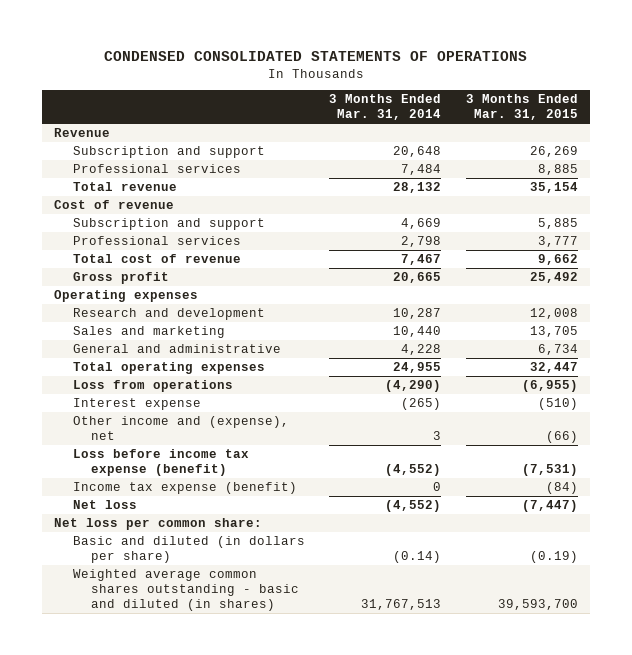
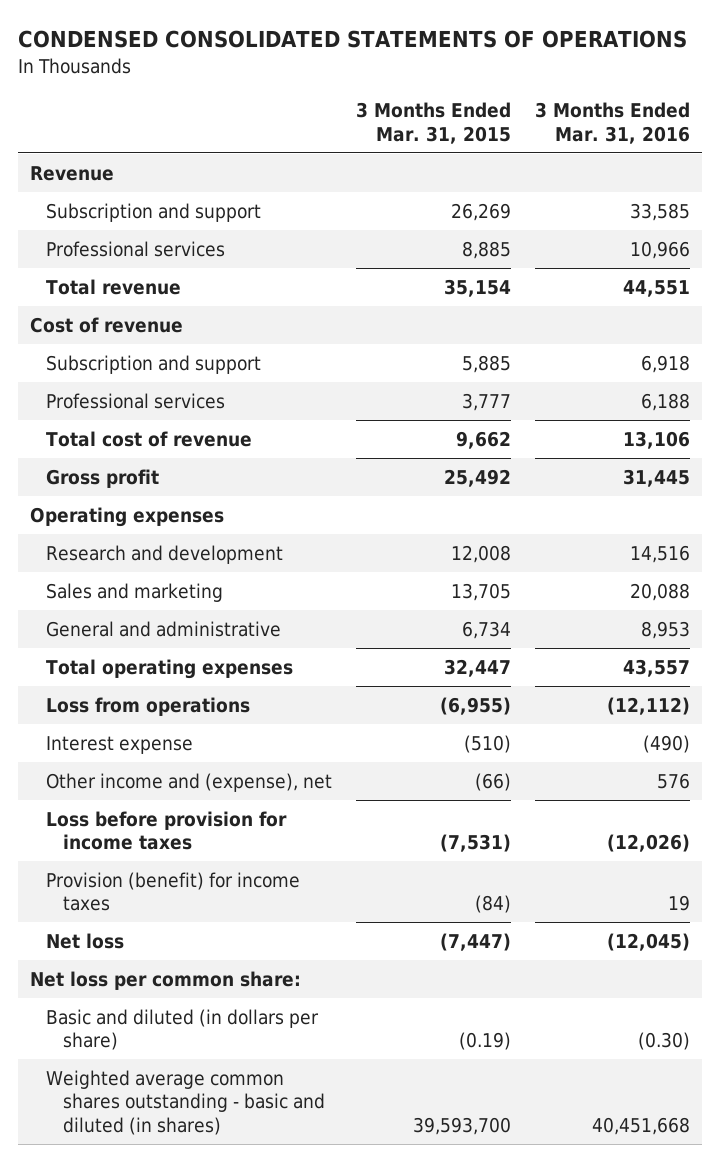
[329,94,442,121] 3 Months Ended Mar. 31, 2014 -> none
none -> [535,102,691,144] 3 Months Ended Mar. 31, 2016
[72,449,249,477] Loss before income tax expense (benefit) -> [46,810,288,851] Loss before provision for income taxes
[72,482,297,495] Income tax expense (benefit) -> [46,871,301,912] Provision (benefit) for income taxes

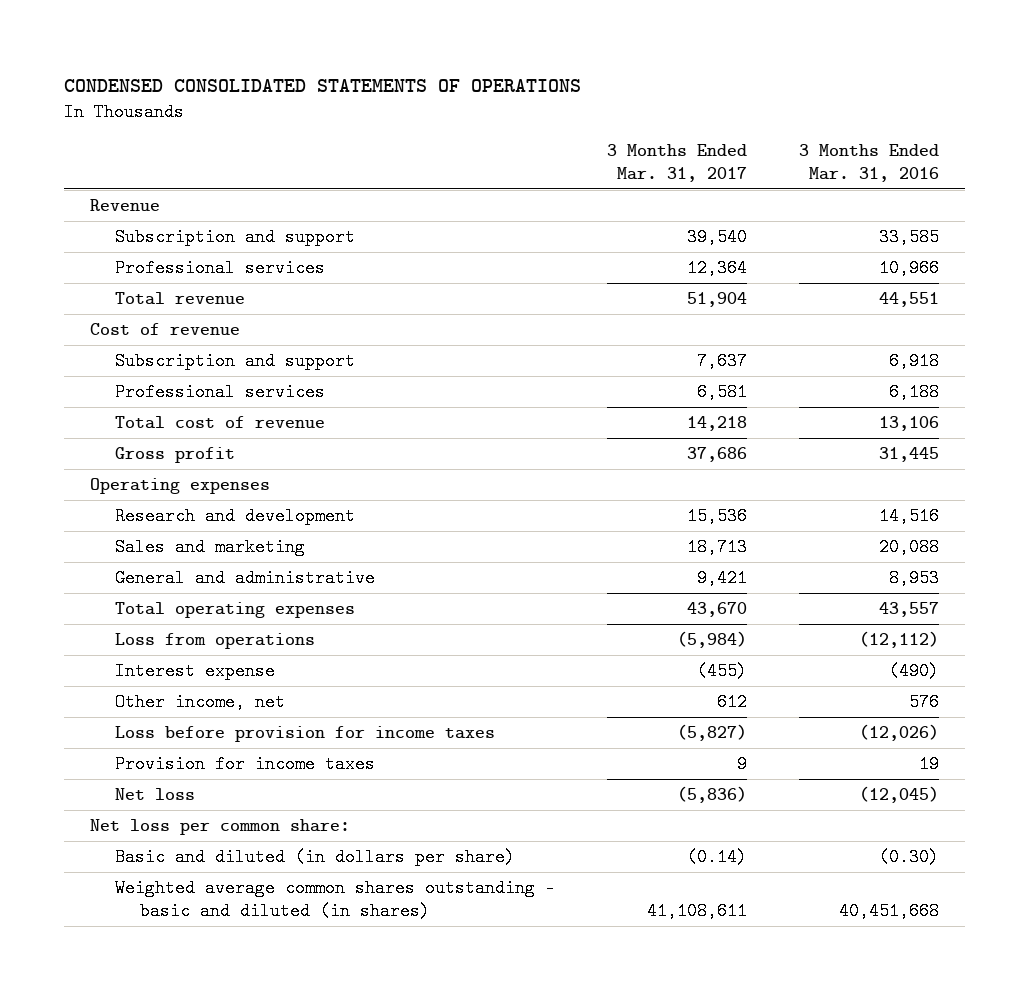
[356,102,512,144] 3 Months Ended Mar. 31, 2015 -> none
none -> [606,144,747,183] 3 Months Ended Mar. 31, 2017
[46,772,333,792] Other income and (expense), net -> [114,693,285,712] Other income, net
[46,871,301,912] Provision (benefit) for income taxes -> [114,755,375,774] Provision for income taxes

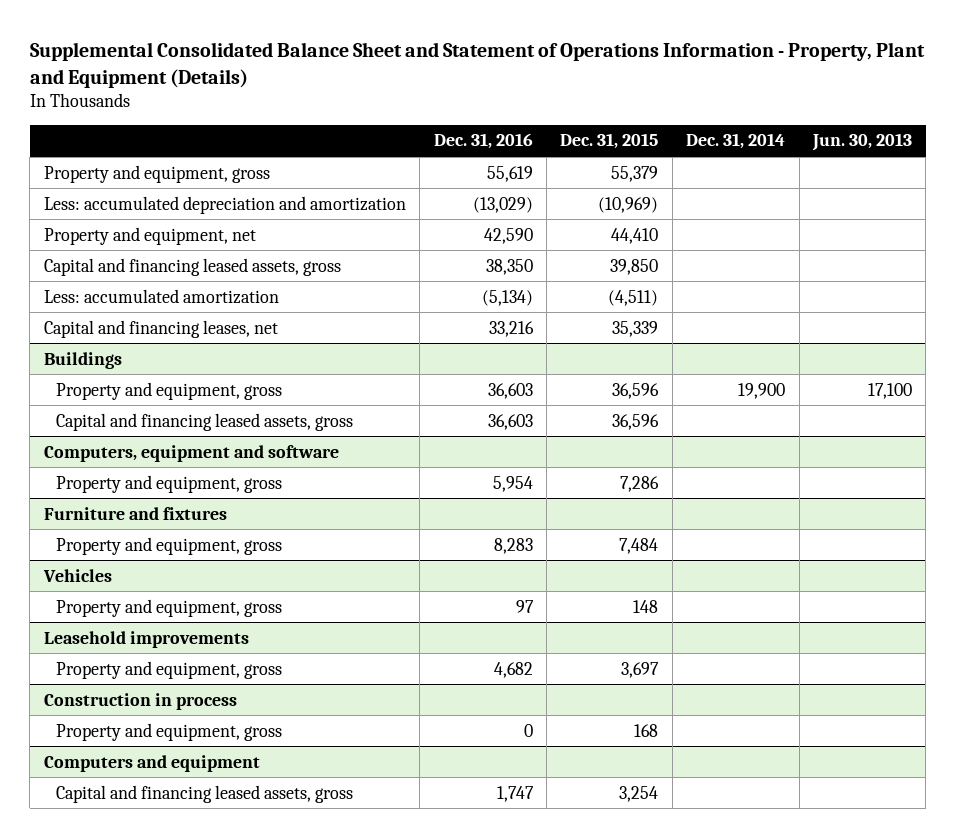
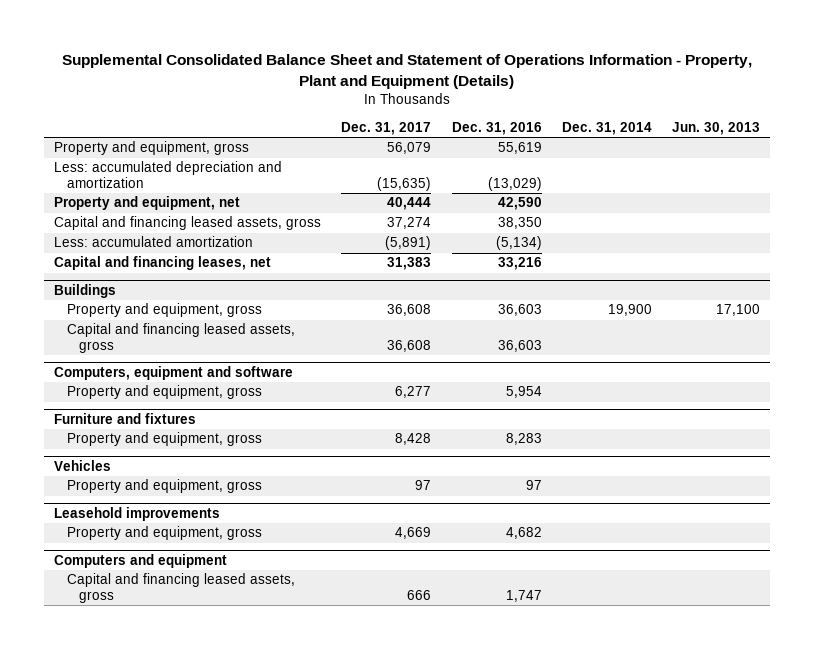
[560,133,659,150] Dec. 31, 2015 -> none
none -> [341,121,432,135] Dec. 31, 2017
[43,692,237,710] Construction in process -> none
[56,722,283,741] Property and equipment, gross -> none

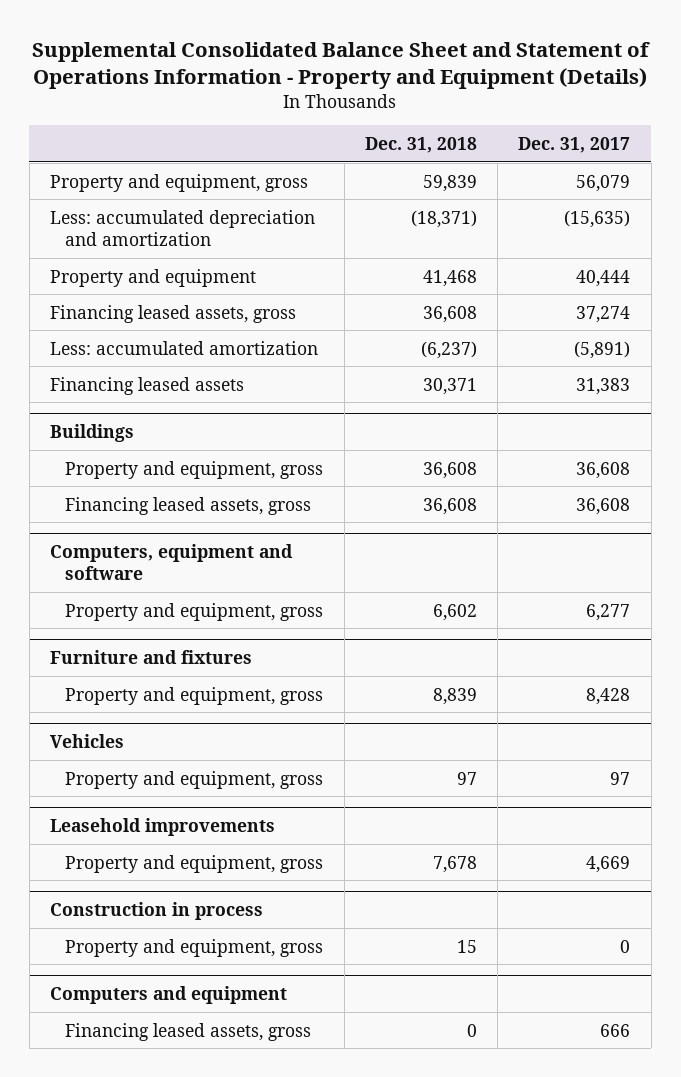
[62,54,753,89] Supplemental Consolidated Balance Sheet and Statement of Operations Information - Property, Plant and Equipment (Details) -> [32,41,651,89] Supplemental Consolidated Balance Sheet and Statement of Operations Information - Property and Equipment (Details)
[451,121,542,135] Dec. 31, 2016 -> none
[561,121,652,135] Dec. 31, 2014 -> none
[671,121,760,135] Jun. 30, 2013 -> none
none -> [364,136,477,153] Dec. 31, 2018
[54,196,241,211] Property and equipment, net -> [50,268,257,287] Property and equipment
[54,216,322,231] Capital and financing leased assets, gross -> [50,304,297,323] Financing leased assets, gross
[54,256,272,271] Capital and financing leases, net -> [50,376,245,395] Financing leased assets
[66,323,295,353] Capital and financing leased assets, gross -> [65,496,312,515] Financing leased assets, gross
none -> [50,901,264,920] Construction in process
none -> [65,938,324,957] Property and equipment, gross
[66,573,295,603] Capital and financing leased assets, gross -> [65,1022,312,1041] Financing leased assets, gross

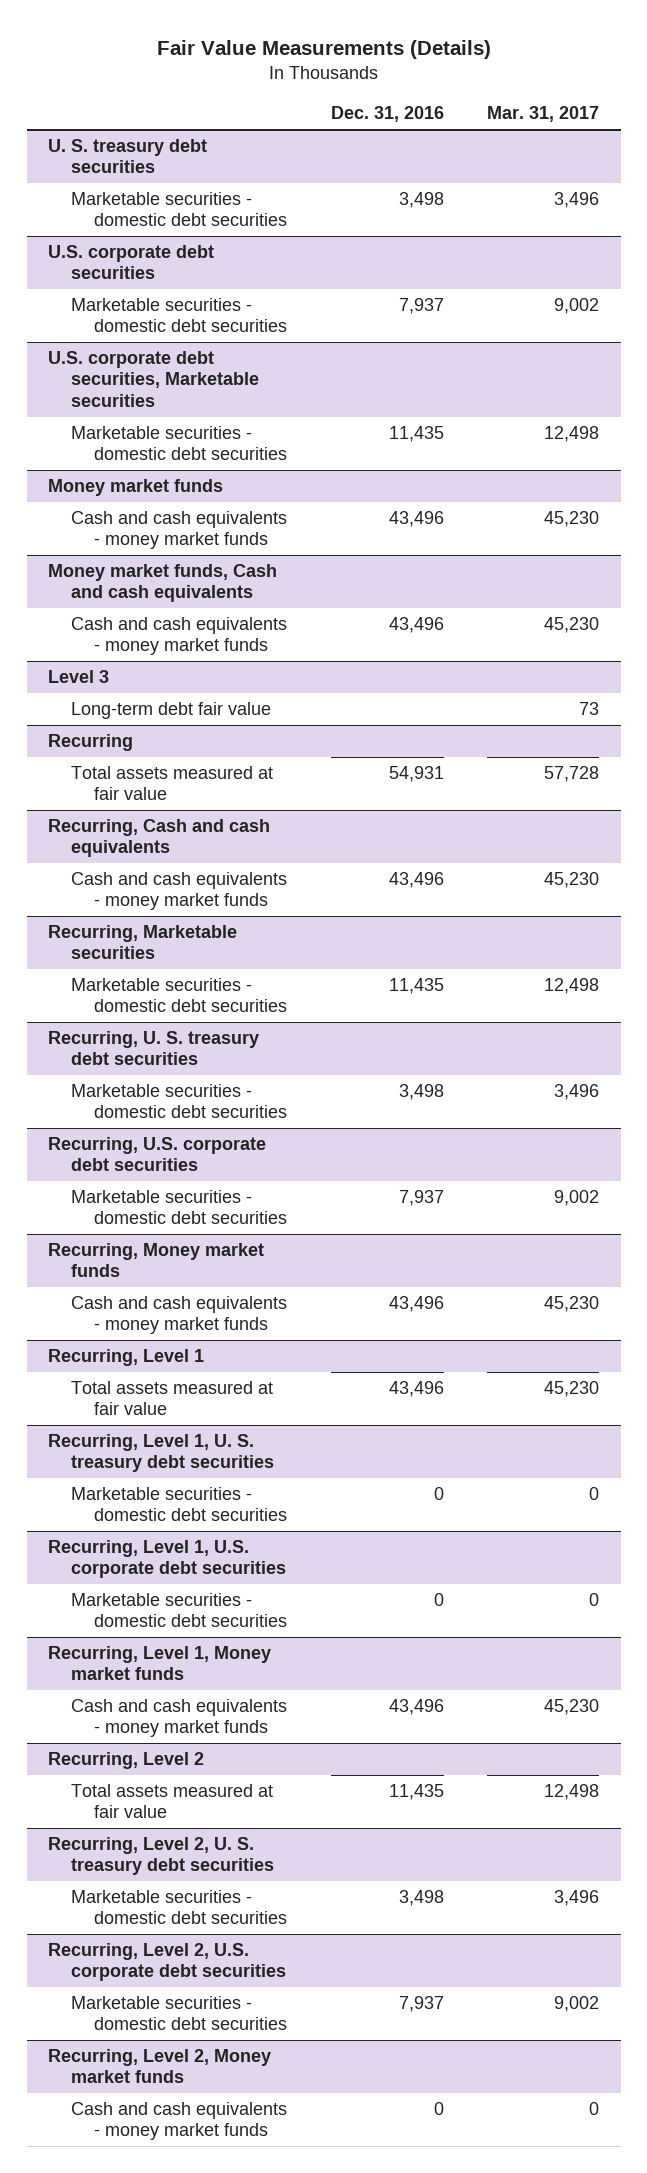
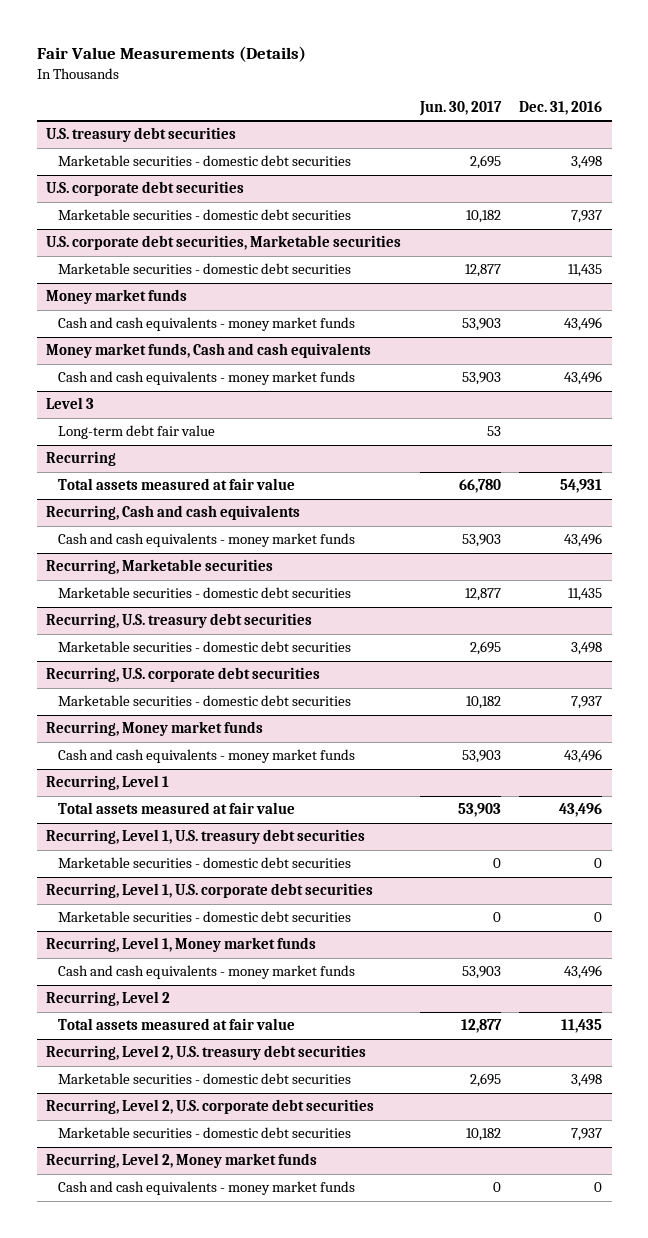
[487,106,600,123] Mar. 31, 2017 -> none
none -> [418,100,502,116] Jun. 30, 2017
[48,139,208,174] U. S. treasury debt securities -> [46,127,237,143] U.S. treasury debt securities
[48,1031,260,1066] Recurring, U. S. treasury debt securities -> [46,613,313,629] Recurring, U.S. treasury debt securities
[48,1434,275,1473] Recurring, Level 1, U. S. treasury debt securities -> [46,829,366,845] Recurring, Level 1, U.S. treasury debt securities
[48,1837,275,1876] Recurring, Level 2, U. S. treasury debt securities -> [46,1045,367,1061] Recurring, Level 2, U.S. treasury debt securities

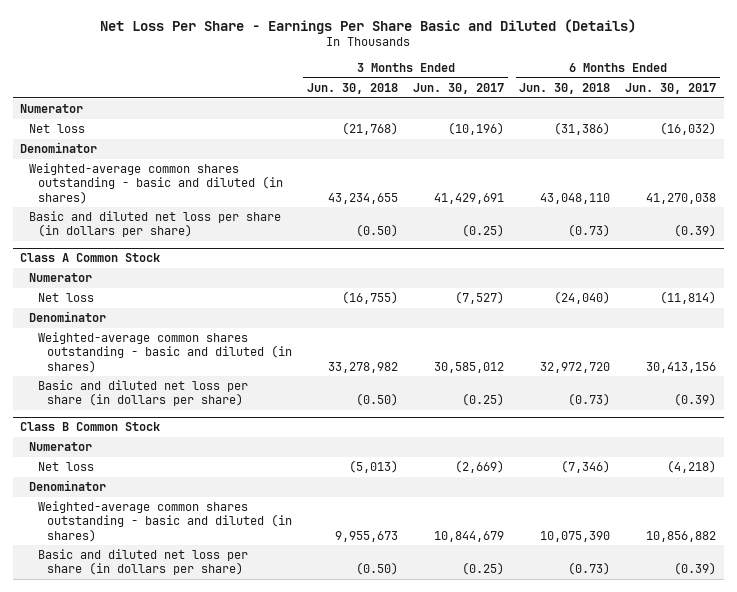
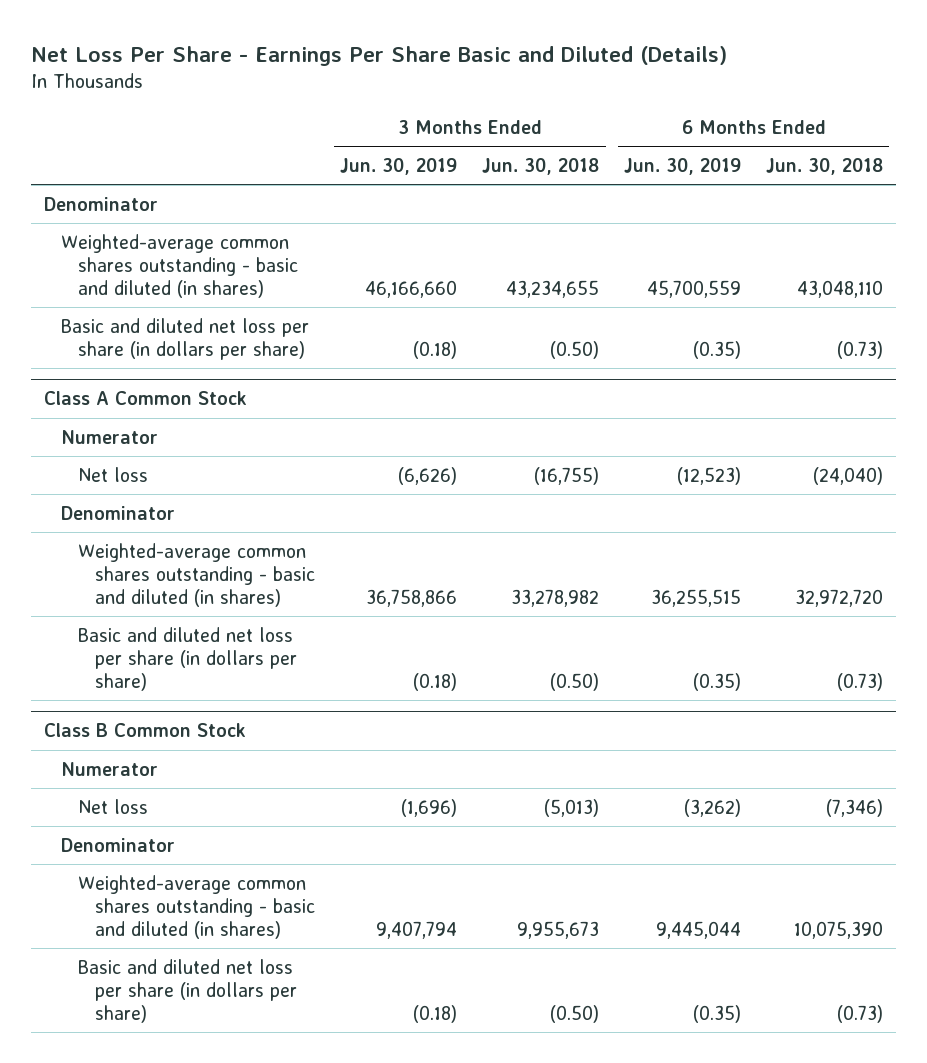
[413,82,505,94] Jun. 30, 2017 -> none
[625,82,717,94] Jun. 30, 2017 -> none
none -> [340,157,458,175] Jun. 30, 2019
none -> [624,157,742,175] Jun. 30, 2019
[20,104,84,114] Numerator -> none
[29,124,86,134] Net loss -> none

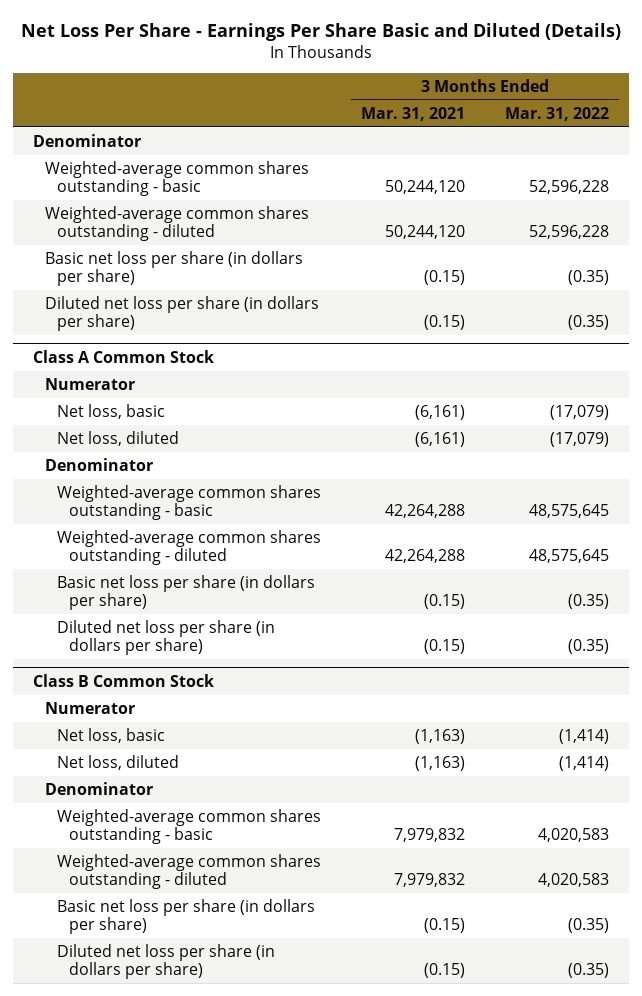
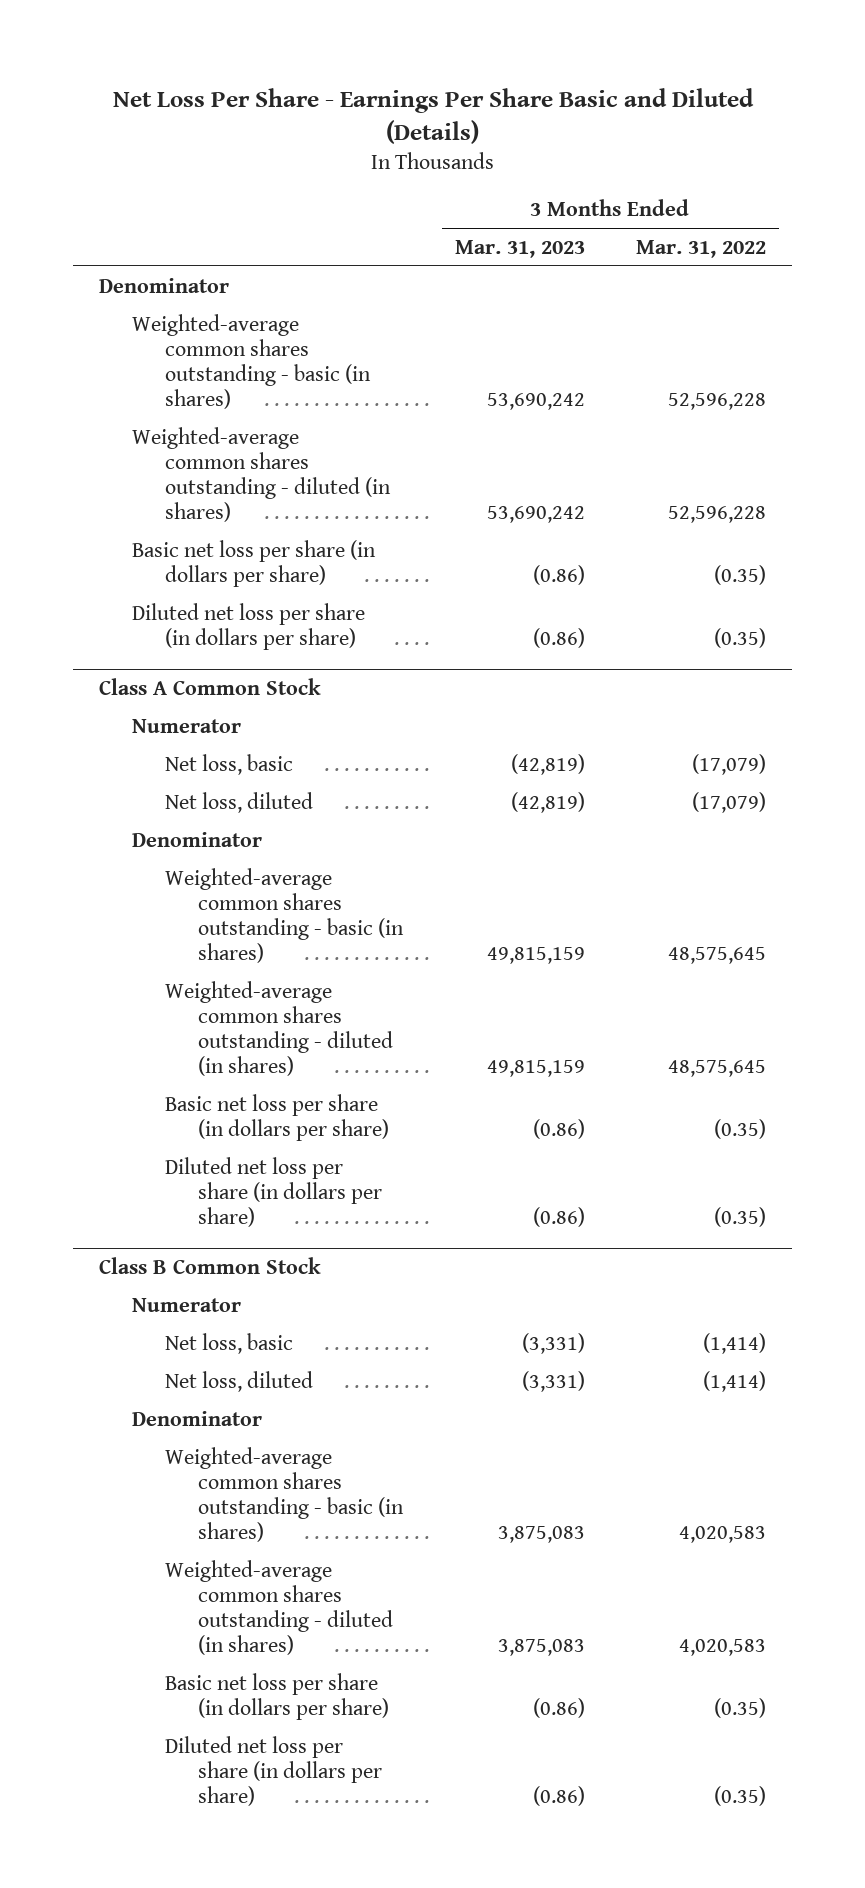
[360,106,465,121] Mar. 31, 2021 -> none
none -> [454,239,585,258] Mar. 31, 2023
[44,160,309,196] Weighted-average common shares outstanding - basic -> [132,313,372,409] Weighted-average common shares outstanding - basic (in shares)
[44,205,309,241] Weighted-average common shares outstanding - diluted -> [132,426,392,522] Weighted-average common shares outstanding - diluted (in shares)
[56,484,321,520] Weighted-average common shares outstanding - basic -> [165,867,405,963] Weighted-average common shares outstanding - basic (in shares)
[56,529,321,565] Weighted-average common shares outstanding - diluted -> [165,980,394,1076] Weighted-average common shares outstanding - diluted (in shares)
[56,808,321,844] Weighted-average common shares outstanding - basic -> [165,1446,405,1542] Weighted-average common shares outstanding - basic (in shares)
[56,853,321,889] Weighted-average common shares outstanding - diluted -> [165,1559,394,1655] Weighted-average common shares outstanding - diluted (in shares)

